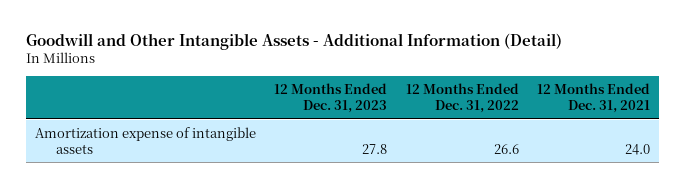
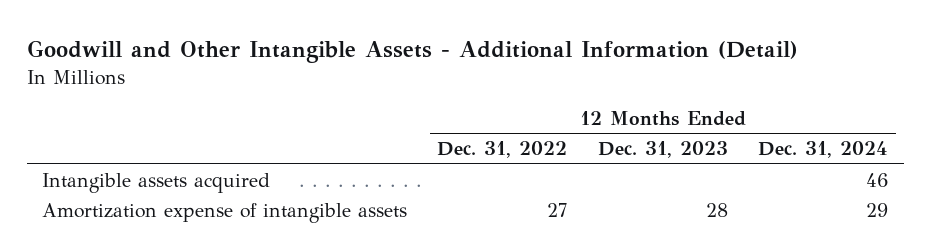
[537,82,651,114] 12 Months Ended Dec. 31, 2021 -> none
none -> [758,141,889,159] Dec. 31, 2024
none -> [41,172,270,193] Intangible assets acquired
[362,144,388,155] 27.8 -> [705,202,728,217] 28
[493,144,519,155] 26.6 -> [547,202,568,217] 27

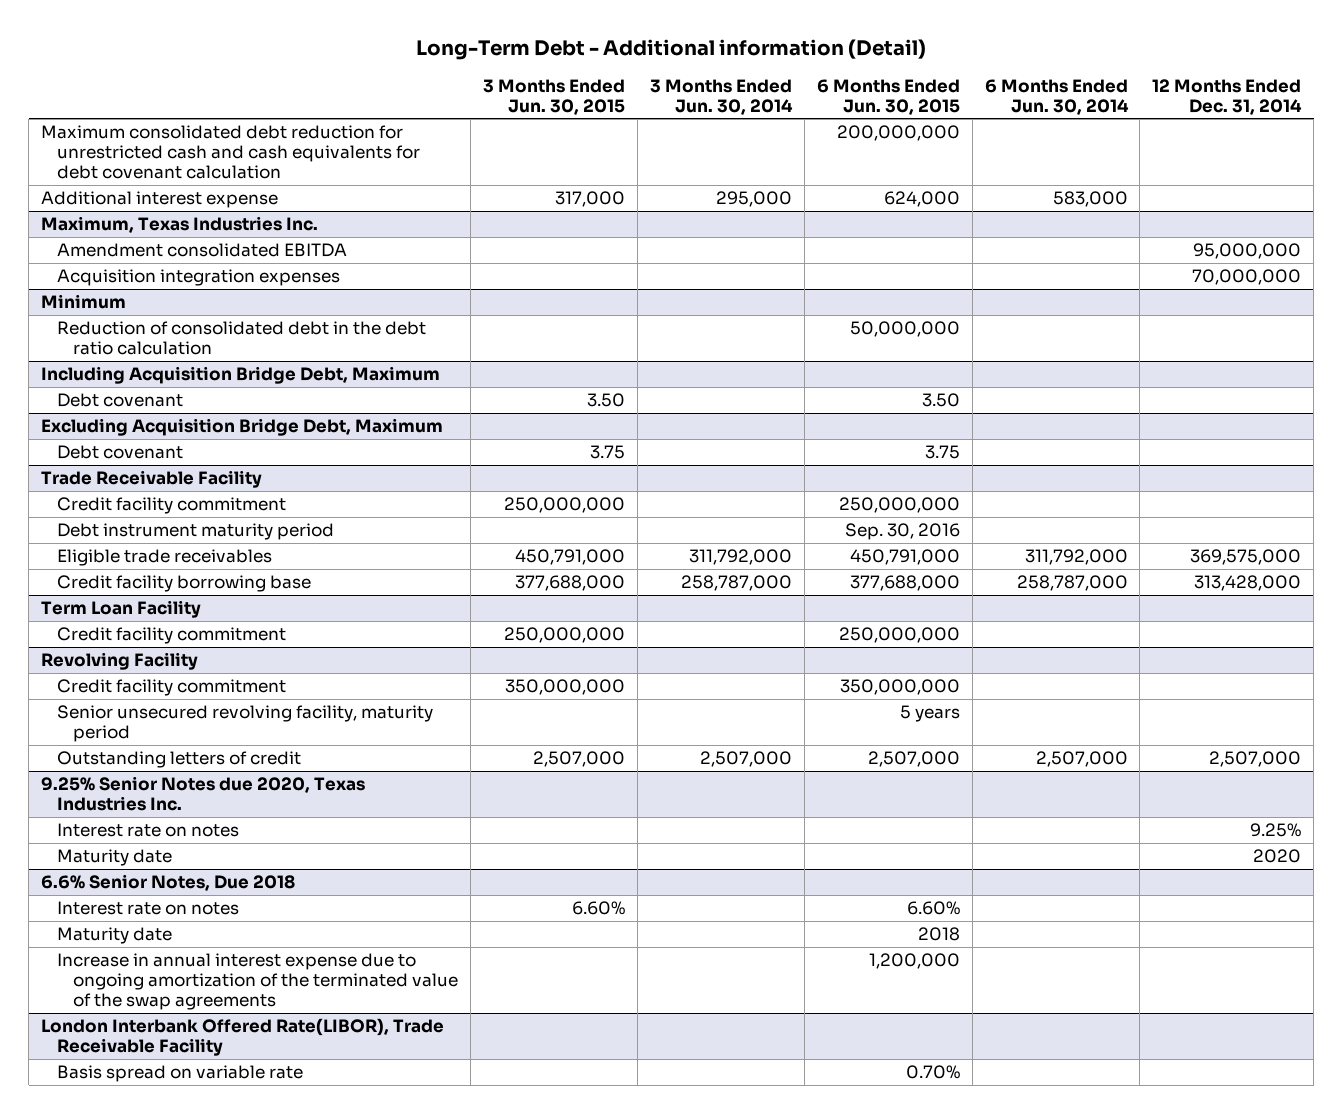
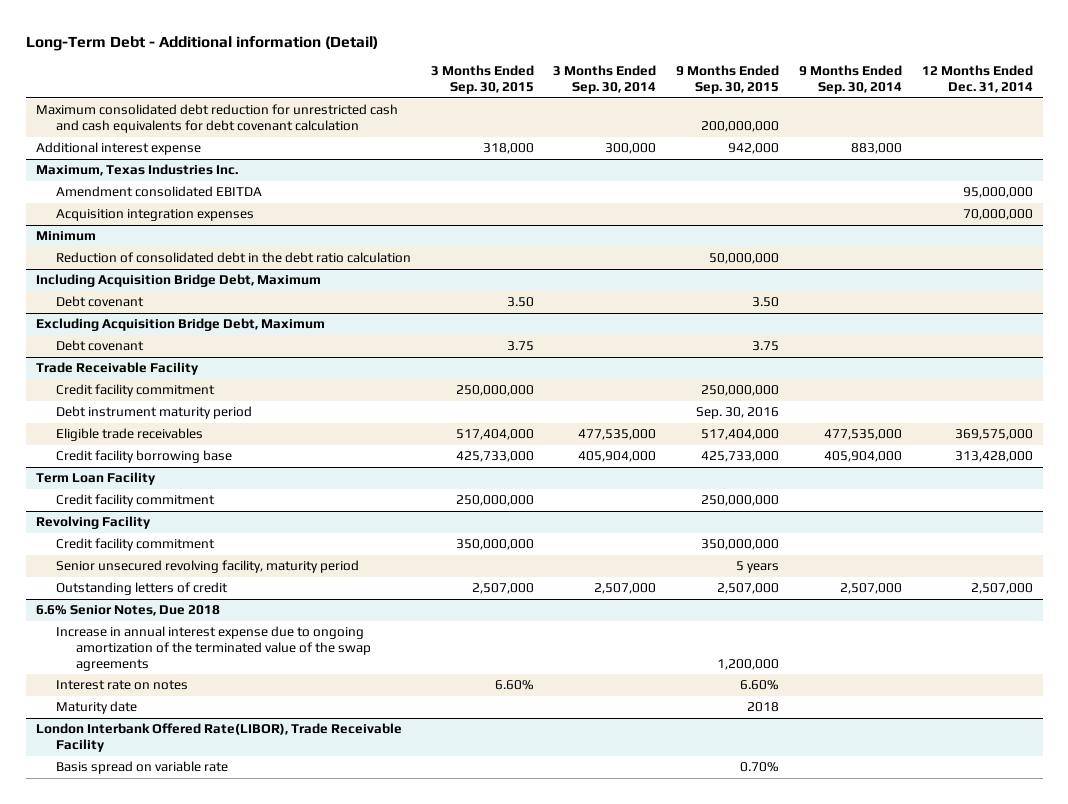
[483,78,626,115] 3 Months Ended Jun. 30, 2015 -> none
[649,78,793,115] 3 Months Ended Jun. 30, 2014 -> none
[816,78,960,115] 6 Months Ended Jun. 30, 2015 -> none
[984,78,1129,115] 6 Months Ended Jun. 30, 2014 -> none
none -> [430,65,534,95] 3 Months Ended Sep. 30, 2015
none -> [553,65,657,95] 3 Months Ended Sep. 30, 2014
none -> [676,65,780,95] 9 Months Ended Sep. 30, 2015
none -> [798,65,902,95] 9 Months Ended Sep. 30, 2014
[40,776,365,812] 9.25% Senior Notes due 2020, Texas Industries Inc. -> none
[57,823,240,838] Interest rate on notes -> none
[57,849,173,867] Maturity date -> none
[57,953,459,1011] Increase in annual interest expense due to ongoing amortization of the terminated value of the swap agreements -> [55,626,371,671] Increase in annual interest expense due to ongoing amortization of the terminated value of the swap agreements

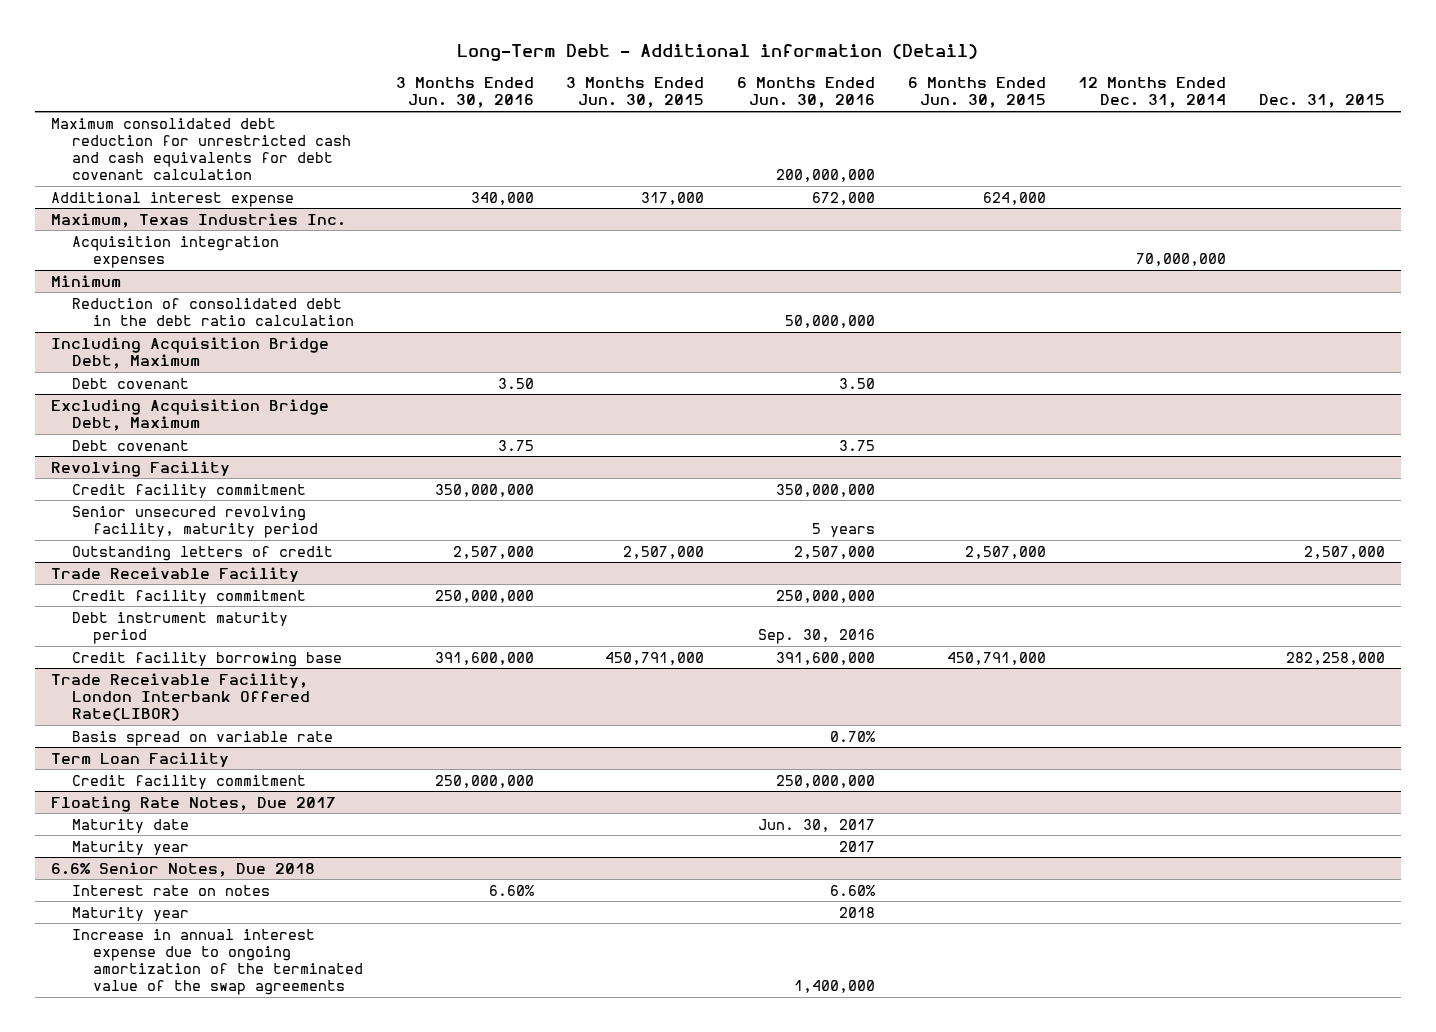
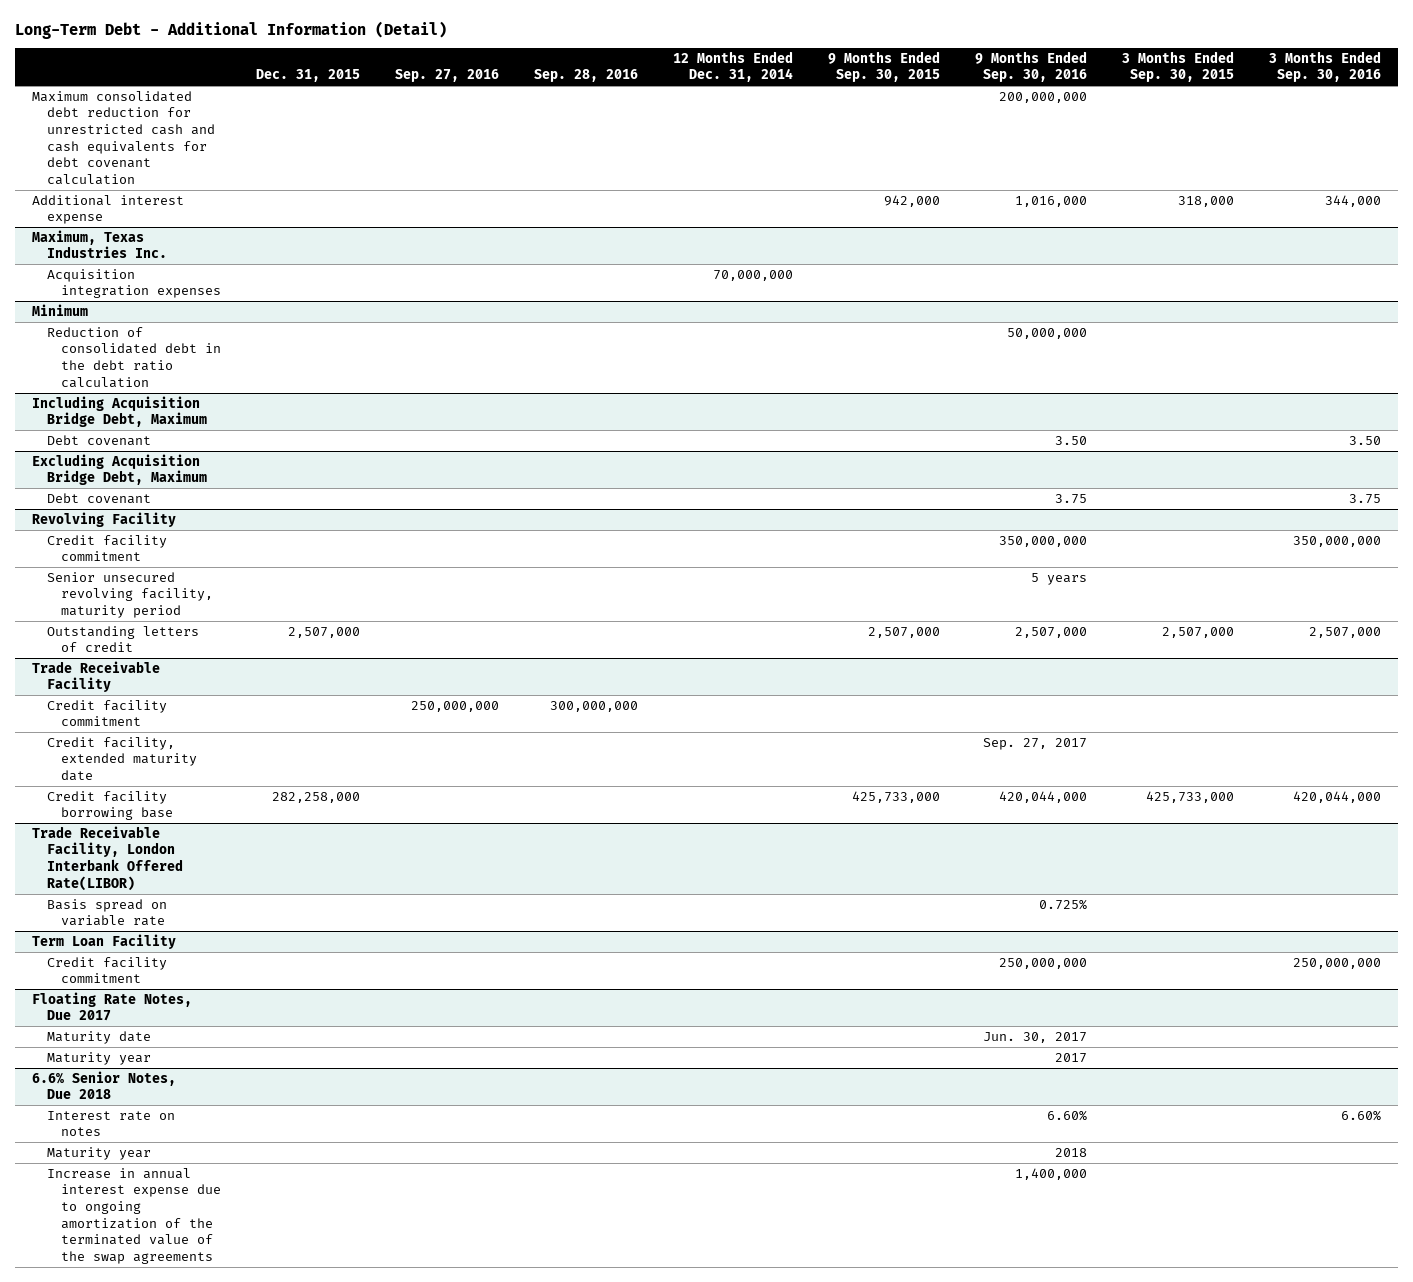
[457,44,979,62] Long-Term Debt - Additional information (Detail) -> [14,20,447,39] Long-Term Debt - Additional Information (Detail)
[395,77,534,109] 3 Months Ended Jun. 30, 2016 -> none
[566,77,705,109] 3 Months Ended Jun. 30, 2015 -> none
[737,77,876,109] 6 Months Ended Jun. 30, 2016 -> none
[907,77,1046,109] 6 Months Ended Jun. 30, 2015 -> none
none -> [395,69,500,83] Sep. 27, 2016
none -> [534,69,639,83] Sep. 28, 2016
none -> [827,50,940,83] 9 Months Ended Sep. 30, 2015
none -> [974,50,1087,83] 9 Months Ended Sep. 30, 2016
none -> [1121,50,1234,83] 3 Months Ended Sep. 30, 2015
none -> [1268,50,1381,83] 3 Months Ended Sep. 30, 2016
[72,611,289,644] Debt instrument maturity period -> [46,736,198,782] Credit facility, extended maturity date

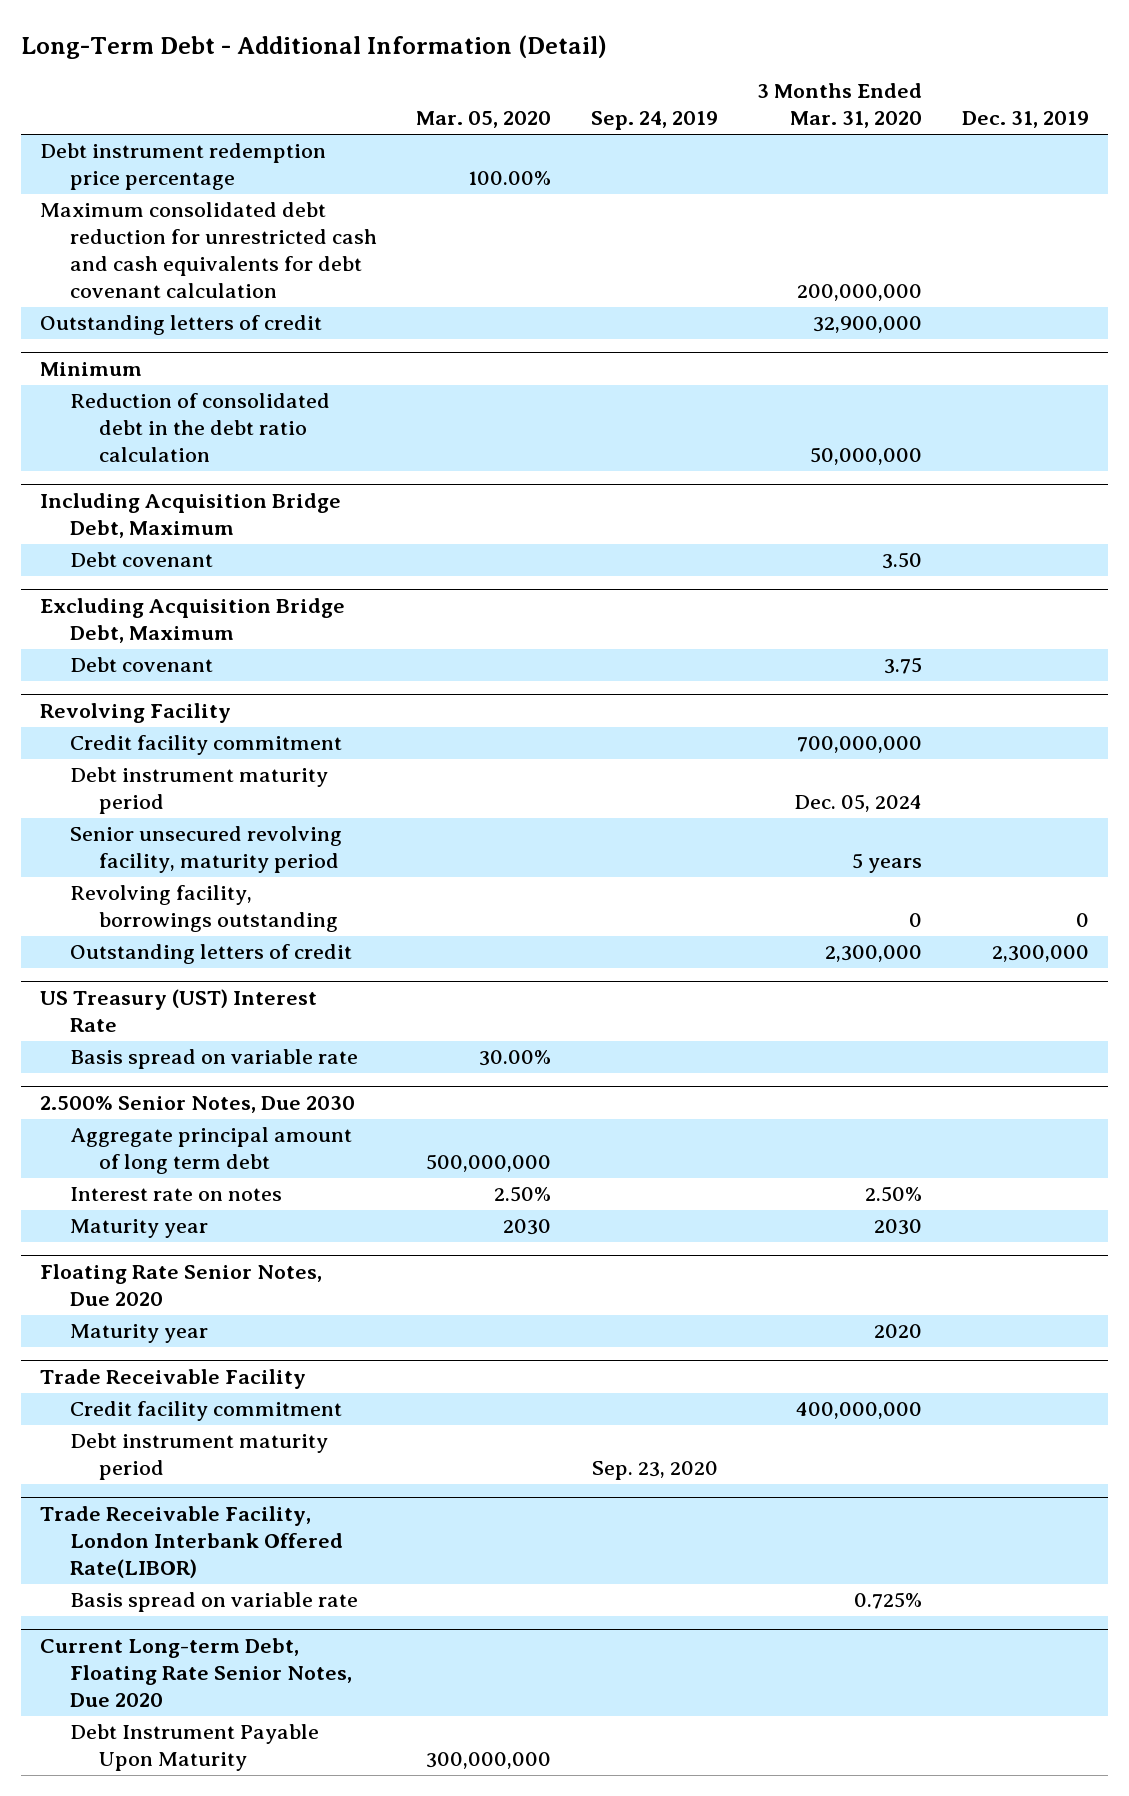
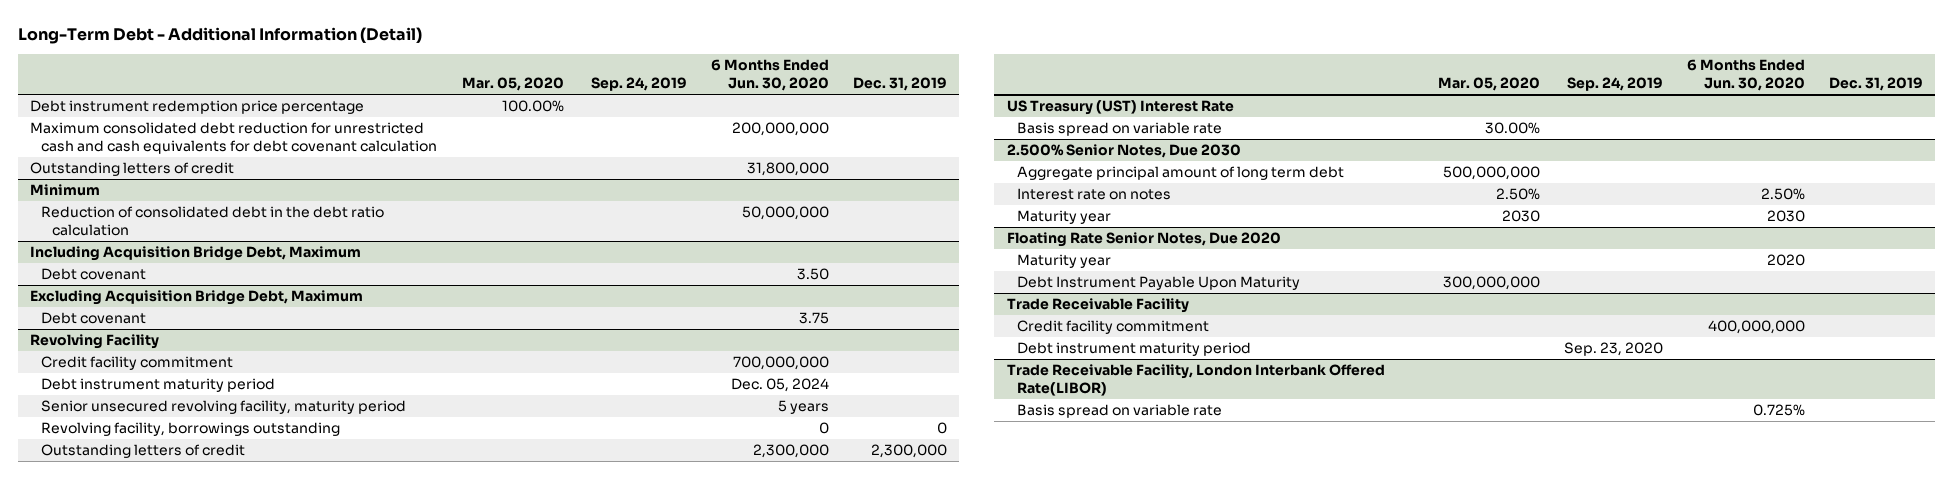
[757,83,923,129] 3 Months Ended Mar. 31, 2020 -> none
none -> [710,59,829,92] 6 Months Ended Jun. 30, 2020
none -> [1017,276,1301,291] Debt Instrument Payable Upon Maturity
[40,1637,352,1707] Current Long-term Debt, Floating Rate Senior Notes, Due 2020 -> none
[69,1724,319,1772] Debt Instrument Payable Upon Maturity -> none

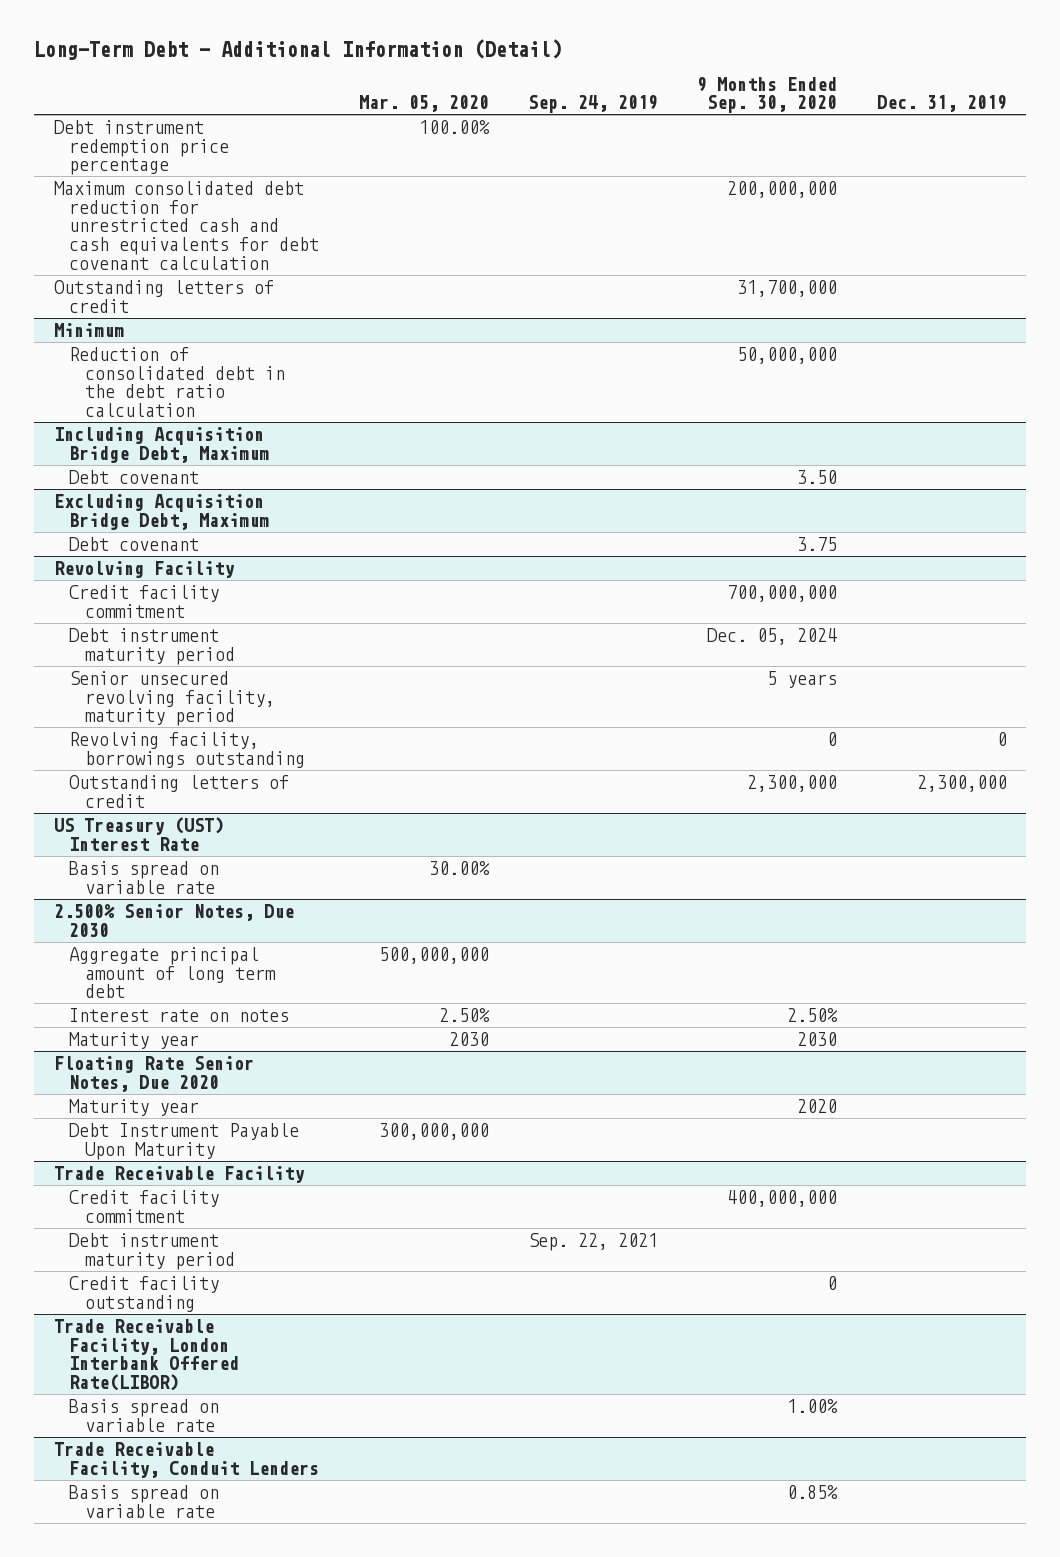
[710,59,829,92] 6 Months Ended Jun. 30, 2020 -> none
none -> [697,76,838,114] 9 Months Ended Sep. 30, 2020
[1563,342,1663,357] Sep. 23, 2020 -> [528,1232,659,1251] Sep. 22, 2021
none -> [69,1275,220,1312] Credit facility outstanding
none -> [53,1441,320,1478] Trade Receivable Facility, Conduit Lenders
none -> [69,1484,220,1518] Basis spread on variable rate

